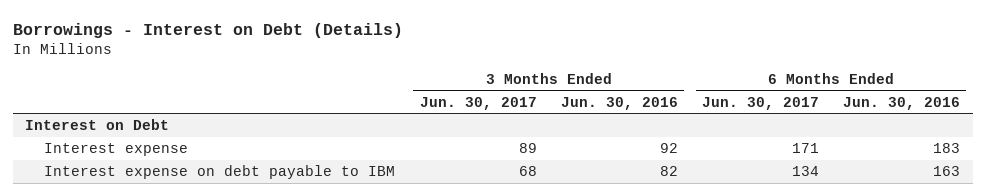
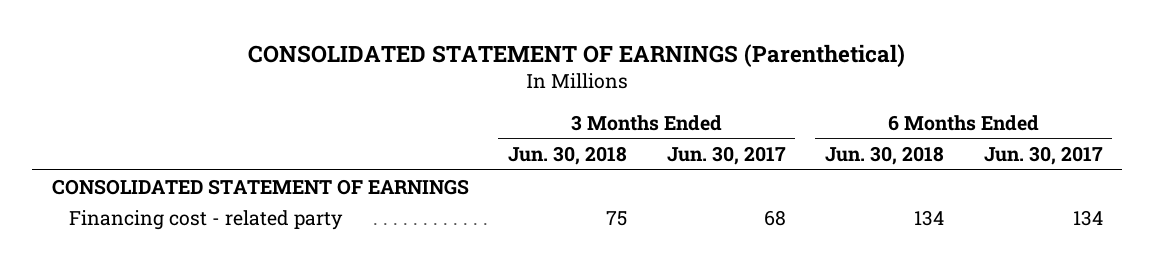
[12,22,403,38] Borrowings - Interest on Debt (Details) -> [248,44,906,68] CONSOLIDATED STATEMENT OF EARNINGS (Parenthetical)
[560,96,678,110] Jun. 30, 2016 -> none
[843,96,961,110] Jun. 30, 2016 -> none
none -> [508,146,628,166] Jun. 30, 2018
none -> [825,146,945,166] Jun. 30, 2018
[24,118,169,130] Interest on Debt -> none
[44,142,189,156] Interest expense -> none
none -> [51,178,469,195] CONSOLIDATED STATEMENT OF EARNINGS
[44,164,396,179] Interest expense on debt payable to IBM -> [69,209,344,230] Financing cost - related party

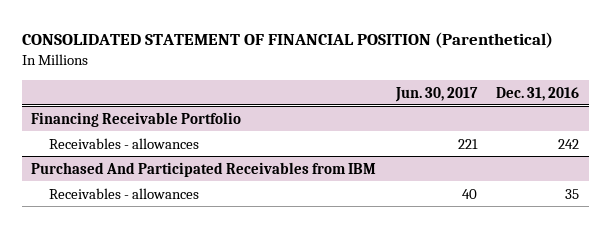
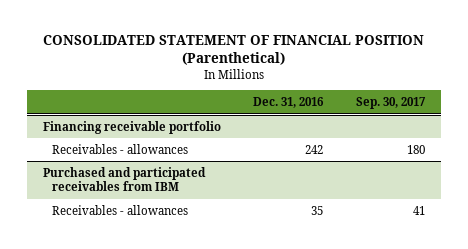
[394,86,478,102] Jun. 30, 2017 -> none
none -> [355,97,426,110] Sep. 30, 2017
[31,111,242,127] Financing Receivable Portfolio -> [42,120,221,134] Financing receivable portfolio
[31,161,377,177] Purchased And Participated Receivables from IBM -> [42,166,206,192] Purchased and participated receivables from IBM

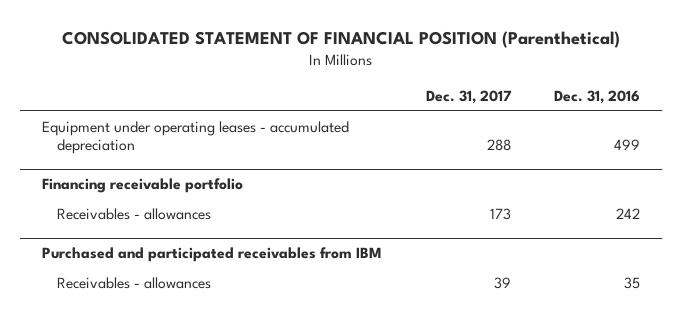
[355,97,426,110] Sep. 30, 2017 -> none
none -> [425,90,512,105] Dec. 31, 2017
none -> [41,121,349,155] Equipment under operating leases - accumulated depreciation

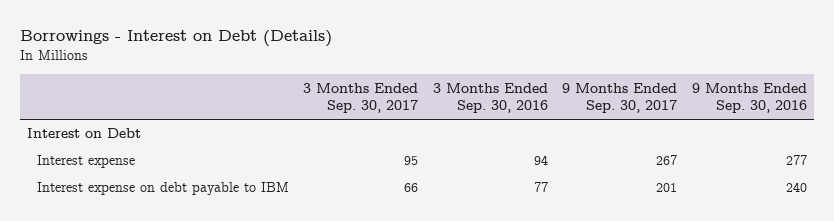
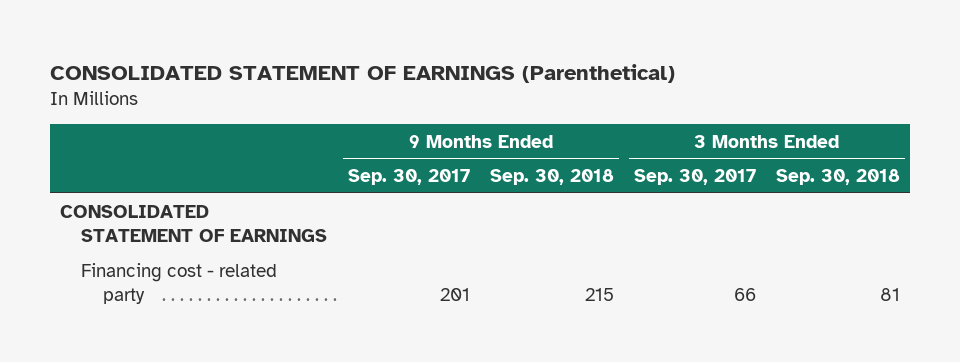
[19,30,332,48] Borrowings - Interest on Debt (Details) -> [49,63,675,83] CONSOLIDATED STATEMENT OF EARNINGS (Parenthetical)
[432,82,548,114] 3 Months Ended Sep. 30, 2016 -> none
[691,82,807,114] 9 Months Ended Sep. 30, 2016 -> none
none -> [489,169,614,186] Sep. 30, 2018
none -> [775,169,900,186] Sep. 30, 2018
[26,128,141,139] Interest on Debt -> none
[36,155,135,169] Interest expense -> none
none -> [59,204,328,243] CONSOLIDATED STATEMENT OF EARNINGS
[36,182,289,196] Interest expense on debt payable to IBM -> [81,262,278,305] Financing cost - related party

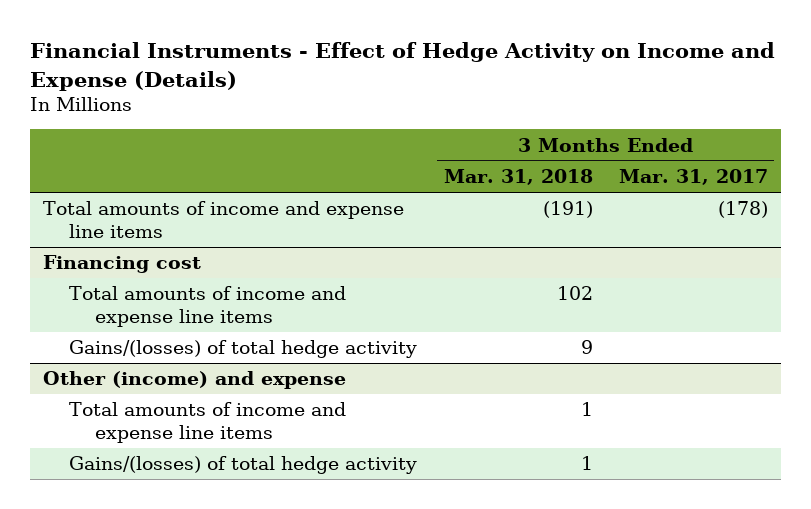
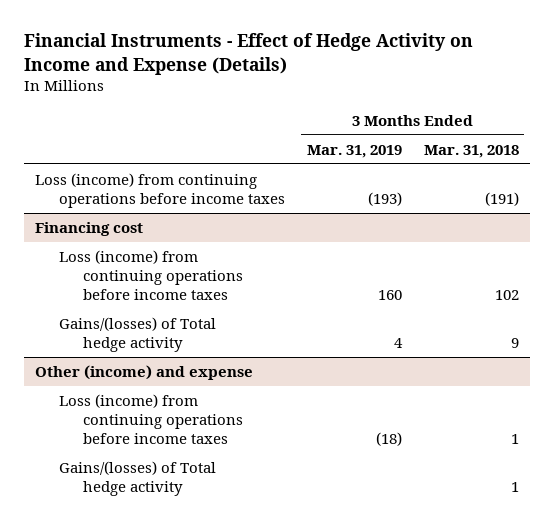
[618,169,768,186] Mar. 31, 2017 -> none
none -> [306,144,402,158] Mar. 31, 2019
[43,201,405,238] Total amounts of income and expense line items -> [34,172,285,209] Loss (income) from continuing operations before income taxes
[69,286,347,327] Total amounts of income and expense line items -> [58,249,243,301] Loss (income) from continuing operations before income taxes
[69,340,418,359] Gains/(losses) of total hedge activity -> [58,316,216,353] Gains/(losses) of Total hedge activity
[69,402,347,443] Total amounts of income and expense line items -> [58,393,243,445] Loss (income) from continuing operations before income taxes
[69,456,418,475] Gains/(losses) of total hedge activity -> [58,460,216,497] Gains/(losses) of Total hedge activity

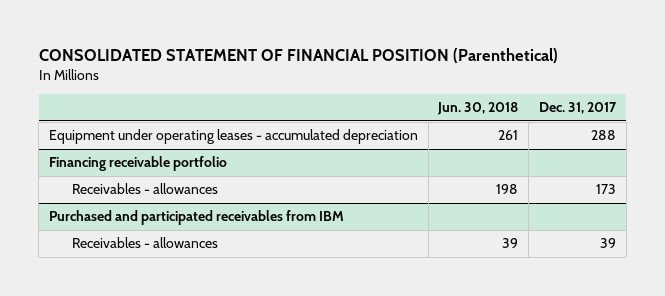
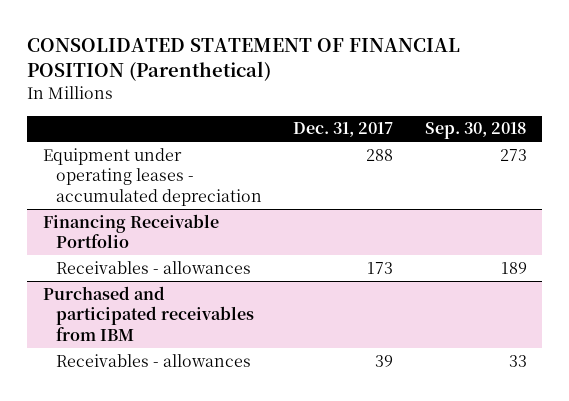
[437,102,519,116] Jun. 30, 2018 -> none
none -> [424,122,527,140] Sep. 30, 2018
[48,156,227,172] Financing receivable portfolio -> [42,213,219,249] Financing Receivable Portfolio

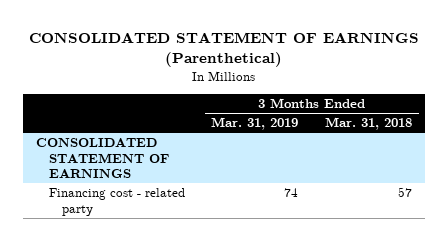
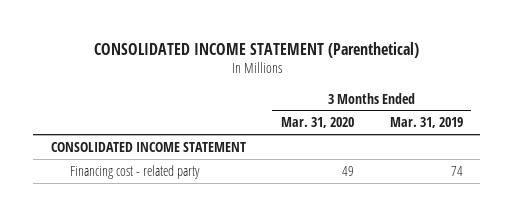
[29,32,420,68] CONSOLIDATED STATEMENT OF EARNINGS (Parenthetical) -> [93,41,419,58] CONSOLIDATED INCOME STATEMENT (Parenthetical)
[325,117,413,131] Mar. 31, 2018 -> none
none -> [281,117,355,129] Mar. 31, 2020
[35,138,169,179] CONSOLIDATED STATEMENT OF EARNINGS -> [50,141,246,152] CONSOLIDATED INCOME STATEMENT

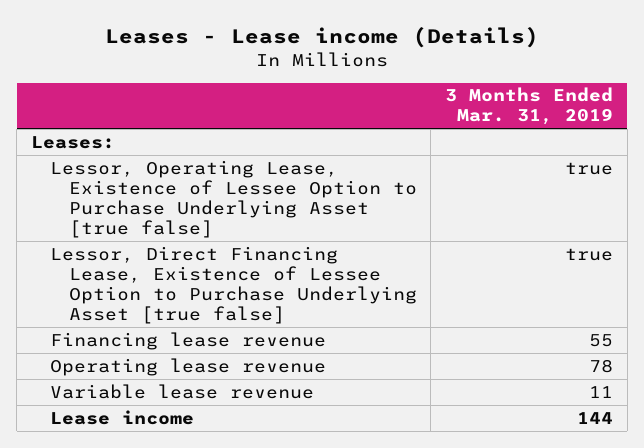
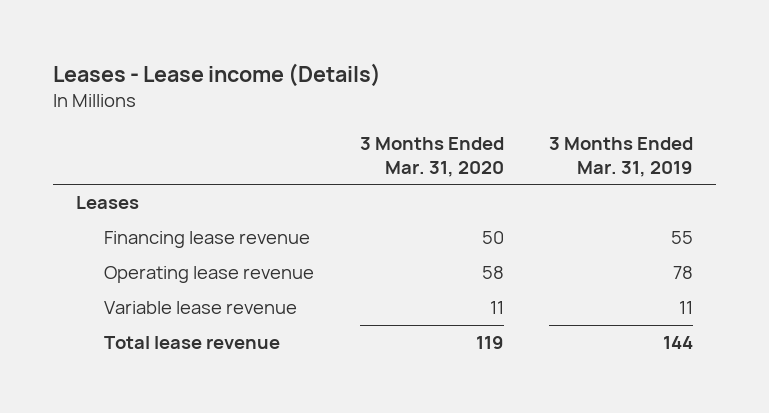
none -> [359,137,504,177] 3 Months Ended Mar. 31, 2020
[49,159,417,238] Lessor, Operating Lease, Existence of Lessee Option to Purchase Underlying Asset [true false] -> none
[49,245,417,324] Lessor, Direct Financing Lease, Existence of Lessee Option to Purchase Underlying Asset [true false] -> none
[31,135,116,149] Leases: -> [75,196,139,210] Leases
[49,409,194,425] Lease income -> [104,336,281,350] Total lease revenue

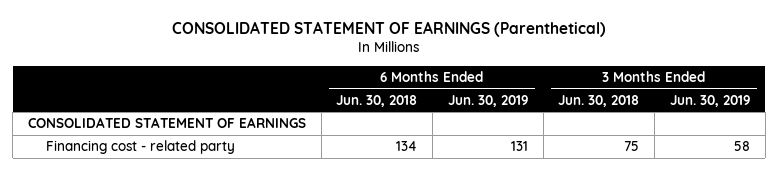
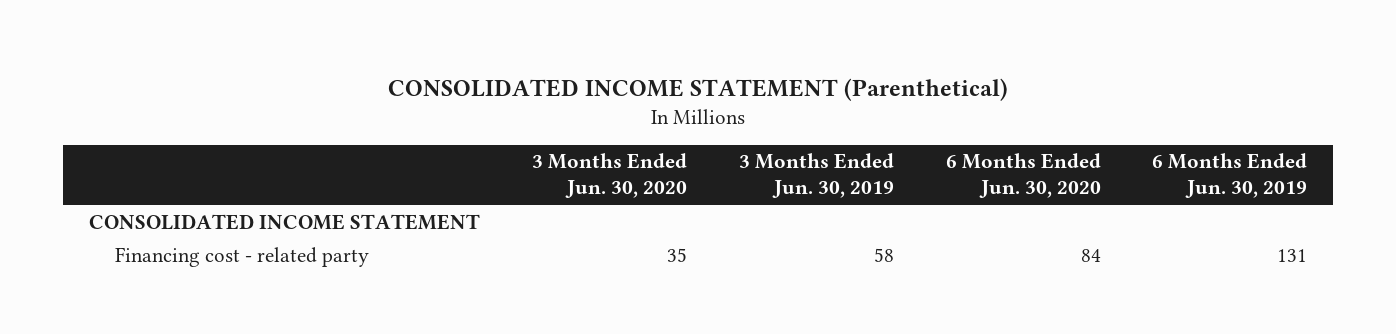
[171,20,606,37] CONSOLIDATED STATEMENT OF EARNINGS (Parenthetical) -> [388,77,1009,101] CONSOLIDATED INCOME STATEMENT (Parenthetical)
[336,94,418,107] Jun. 30, 2018 -> none
[558,94,640,107] Jun. 30, 2018 -> none
none -> [531,153,687,199] 3 Months Ended Jun. 30, 2020
none -> [945,153,1101,199] 6 Months Ended Jun. 30, 2020
[27,117,306,129] CONSOLIDATED STATEMENT OF EARNINGS -> [88,213,480,230] CONSOLIDATED INCOME STATEMENT

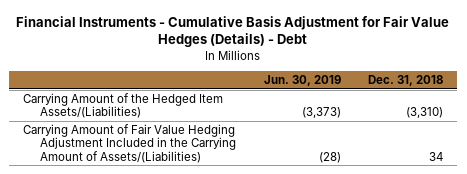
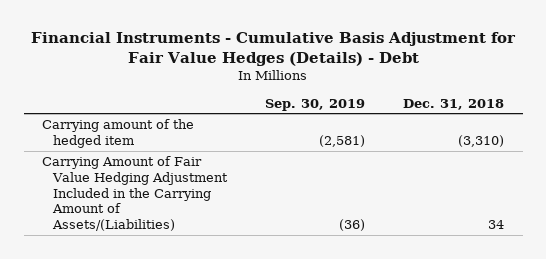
[263,74,341,86] Jun. 30, 2019 -> none
none -> [264,98,365,111] Sep. 30, 2019
[23,93,224,119] Carrying Amount of the Hedged Item Assets/(Liabilities) -> [42,119,195,148] Carrying amount of the hedged item

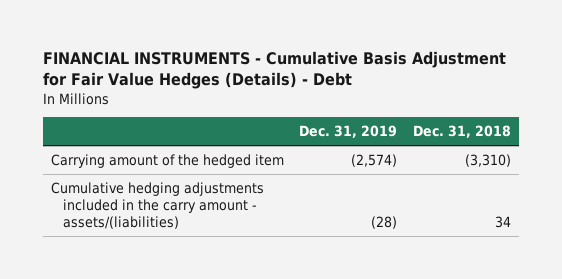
[31,32,517,66] Financial Instruments - Cumulative Basis Adjustment for Fair Value Hedges (Details) - Debt -> [42,50,506,90] FINANCIAL INSTRUMENTS - Cumulative Basis Adjustment for Fair Value Hedges (Details) - Debt
[264,98,365,111] Sep. 30, 2019 -> none
none -> [299,125,398,139] Dec. 31, 2019
[42,156,229,232] Carrying Amount of Fair Value Hedging Adjustment Included in the Carrying Amount of Assets/(Liabilities) -> [50,181,264,230] Cumulative hedging adjustments included in the carry amount - assets/(liabilities)

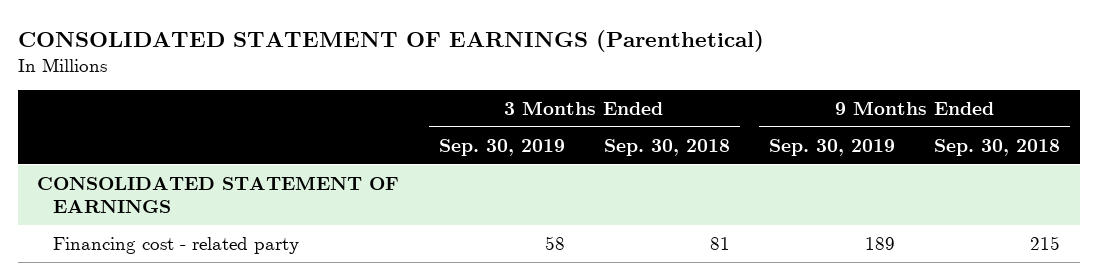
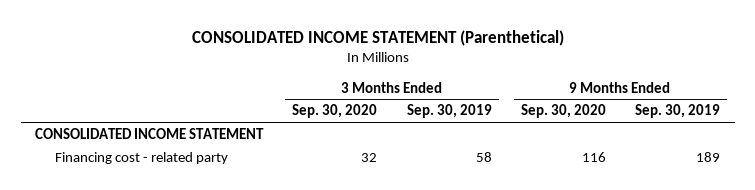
[17,29,764,52] CONSOLIDATED STATEMENT OF EARNINGS (Parenthetical) -> [191,30,564,47] CONSOLIDATED INCOME STATEMENT (Parenthetical)
[603,138,730,156] Sep. 30, 2018 -> none
[934,138,1061,156] Sep. 30, 2018 -> none
none -> [292,104,378,119] Sep. 30, 2020
none -> [520,104,606,119] Sep. 30, 2020
[37,175,400,214] CONSOLIDATED STATEMENT OF EARNINGS -> [35,127,265,139] CONSOLIDATED INCOME STATEMENT

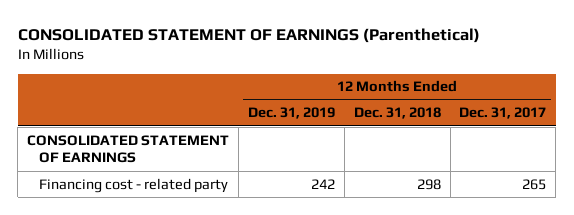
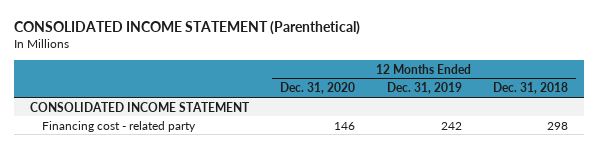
[17,27,480,43] CONSOLIDATED STATEMENT OF EARNINGS (Parenthetical) -> [13,21,360,36] CONSOLIDATED INCOME STATEMENT (Parenthetical)
[459,107,547,120] Dec. 31, 2017 -> none
none -> [280,82,356,95] Dec. 31, 2020
[27,134,230,164] CONSOLIDATED STATEMENT OF EARNINGS -> [29,101,250,112] CONSOLIDATED INCOME STATEMENT

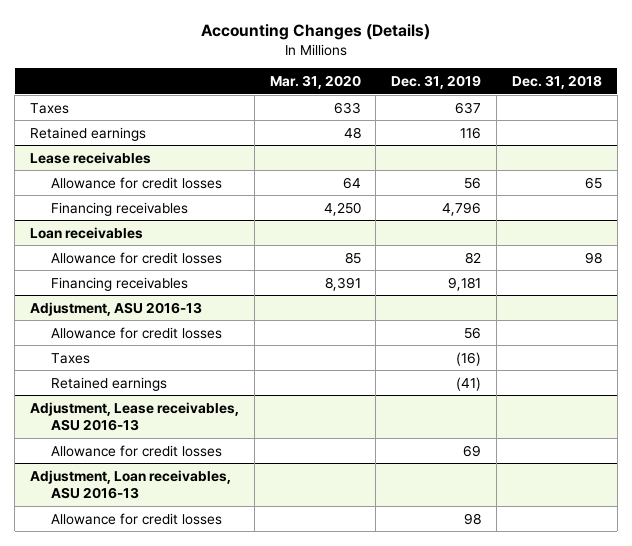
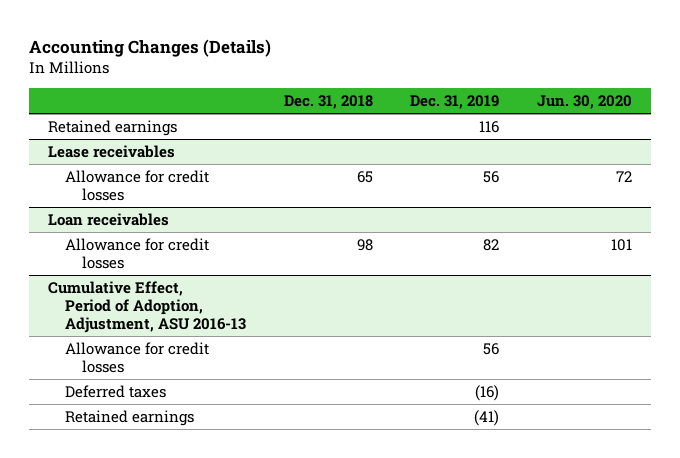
[269,74,361,89] Mar. 31, 2020 -> none
none -> [536,94,632,109] Jun. 30, 2020
[29,102,69,114] Taxes -> none
[50,201,188,216] Financing receivables -> none
[50,276,188,291] Financing receivables -> none
[29,301,202,316] Adjustment, ASU 2016-13 -> none
none -> [48,280,247,333] Cumulative Effect, Period of Adoption, Adjustment, ASU 2016-13
[50,352,90,364] Taxes -> [65,384,167,398] Deferred taxes
[29,401,239,431] Adjustment, Lease receivables, ASU 2016-13 -> none
[50,444,222,457] Allowance for credit losses -> none
[29,469,231,499] Adjustment, Loan receivables, ASU 2016-13 -> none
[50,512,222,525] Allowance for credit losses -> none

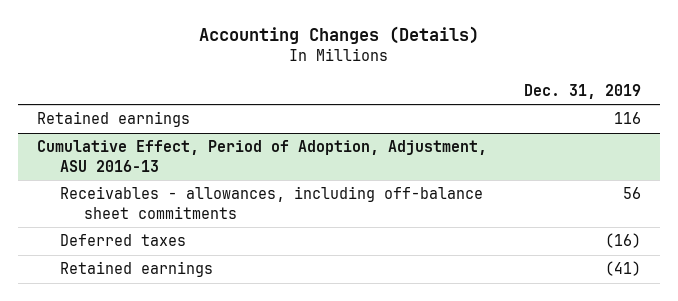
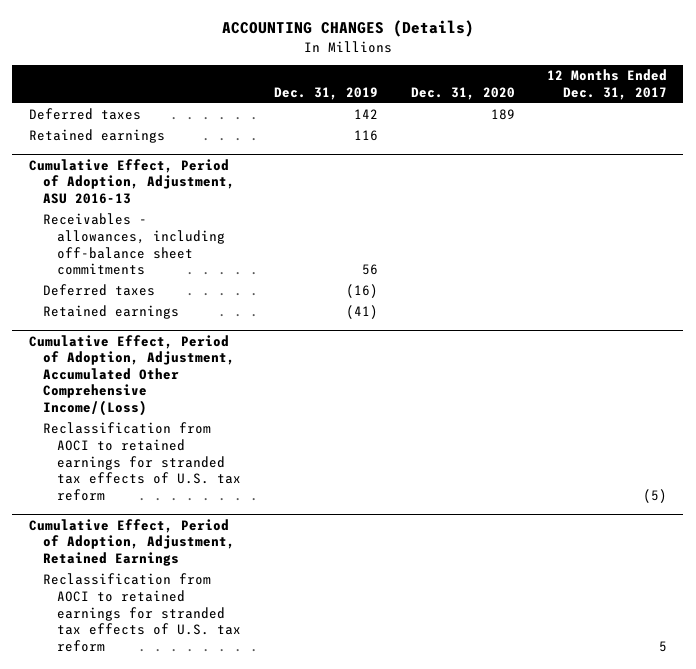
[198,26,479,45] Accounting Changes (Details) -> [221,20,474,38] ACCOUNTING CHANGES (Details)
none -> [410,87,515,101] Dec. 31, 2020
none -> [547,69,668,101] 12 Months Ended Dec. 31, 2017
none -> [28,108,141,121] Deferred taxes
none -> [28,334,236,417] Cumulative Effect, Period of Adoption, Adjustment, Accumulated Other Comprehensive Income/(Loss)
none -> [43,422,242,501] Reclassification from AOCI to retained earnings for stranded tax effects of U.S. tax reform
none -> [28,518,236,566] Cumulative Effect, Period of Adoption, Adjustment, Retained Earnings
none -> [43,573,242,652] Reclassification from AOCI to retained earnings for stranded tax effects of U.S. tax reform

